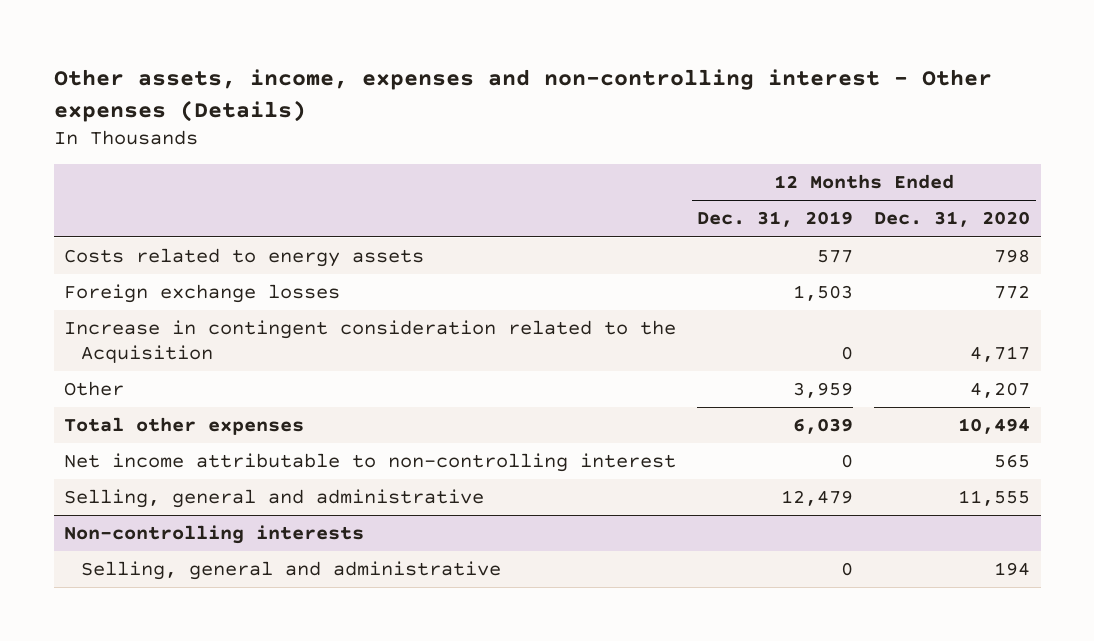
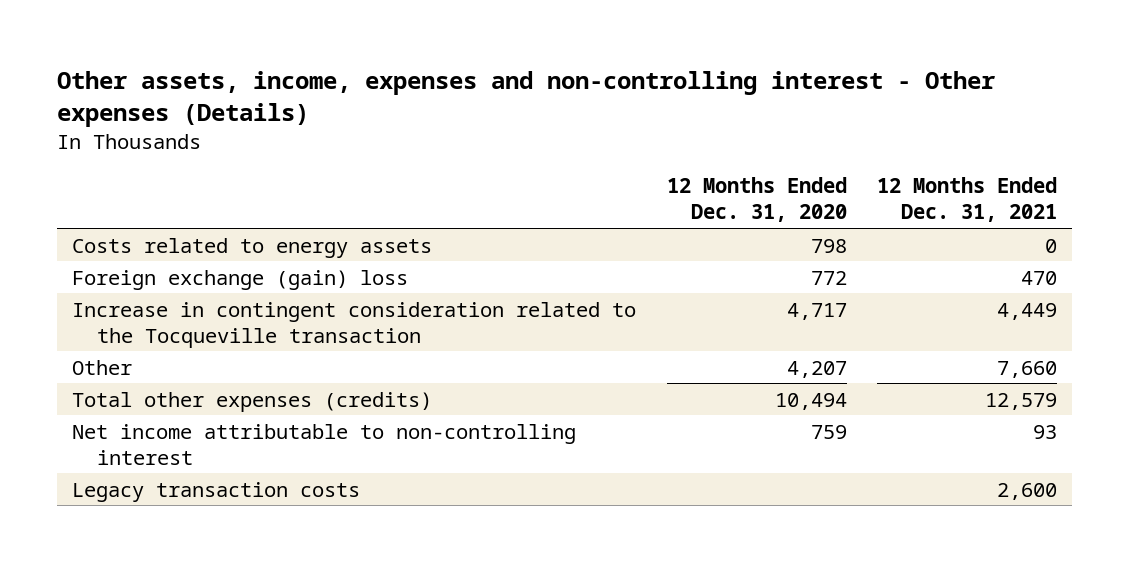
[697,211,854,228] Dec. 31, 2019 -> none
none -> [877,177,1058,223] 12 Months Ended Dec. 31, 2021
[64,284,341,304] Foreign exchange losses -> [72,269,409,290] Foreign exchange (gain) loss
[64,320,677,364] Increase in contingent consideration related to the Acquisition -> [72,301,637,348] Increase in contingent consideration related to the Tocqueville transaction
[64,489,485,509] Selling, general and administrative -> none
[64,525,365,545] Non-controlling interests -> none
[81,561,502,581] Selling, general and administrative -> none
[64,417,305,436] Total other expenses -> [72,391,433,412] Total other expenses (credits)
[994,454,1031,469] 565 -> [810,424,847,439] 759
none -> [72,481,361,502] Legacy transaction costs

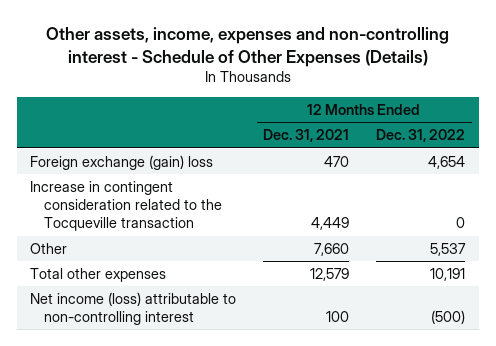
[56,70,995,128] Other assets, income, expenses and non-controlling interest - Other expenses (Details) -> [45,26,449,67] Other assets, income, expenses and non-controlling interest - Schedule of Other Expenses (Details)
[666,177,847,223] 12 Months Ended Dec. 31, 2020 -> none
none -> [376,129,466,143] Dec. 31, 2022
[72,237,433,258] Costs related to energy assets -> none
[72,481,361,502] Legacy transaction costs -> none
[72,391,433,412] Total other expenses (credits) -> [30,268,167,283] Total other expenses
[72,423,577,465] Net income attributable to non-controlling interest -> [30,292,237,326] Net income (loss) attributable to non-controlling interest
[1033,424,1058,439] 93 -> [326,311,350,323] 100

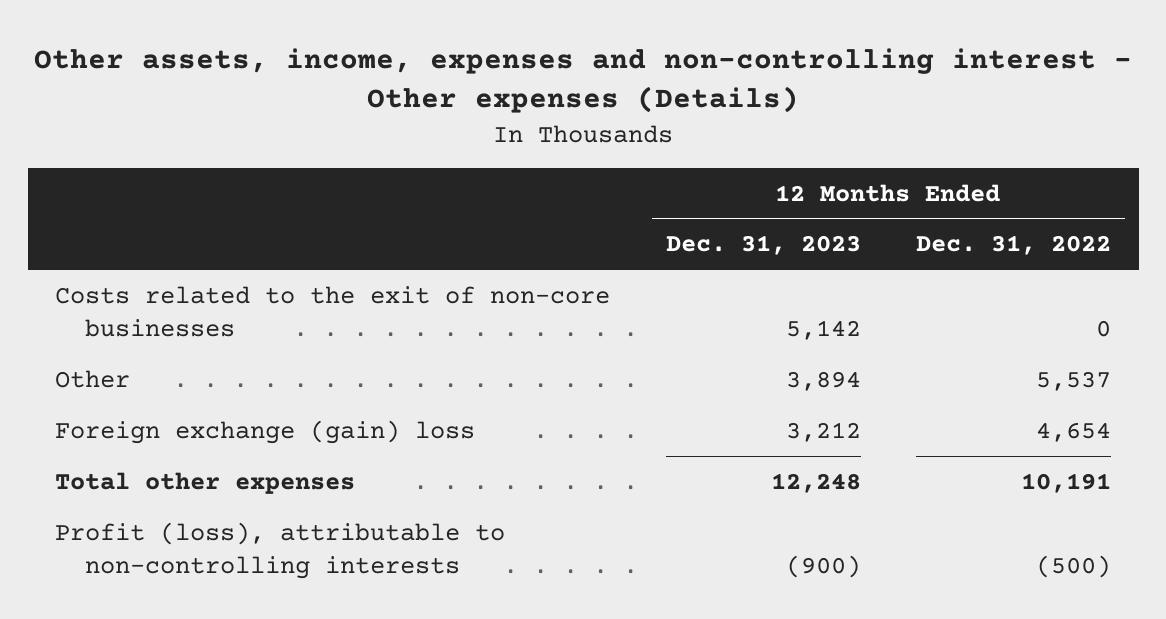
[45,26,449,67] Other assets, income, expenses and non-controlling interest - Schedule of Other Expenses (Details) -> [34,47,1133,114] Other assets, income, expenses and non-controlling interest - Other expenses (Details)
[263,129,350,143] Dec. 31, 2021 -> none
none -> [665,235,861,256] Dec. 31, 2023
[30,181,223,232] Increase in contingent consideration related to the Tocqueville transaction -> none
none -> [55,285,611,337] Costs related to the exit of non-core businesses
[30,155,214,171] Foreign exchange (gain) loss -> [55,419,476,444] Foreign exchange (gain) loss
[30,292,237,326] Net income (loss) attributable to non-controlling interest -> [55,521,506,579] Profit (loss), attributable to non-controlling interests

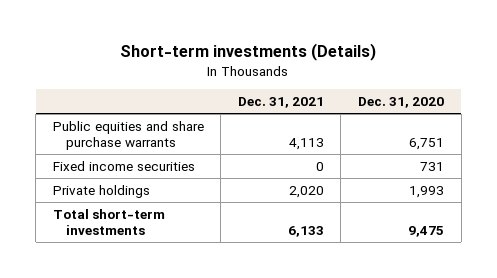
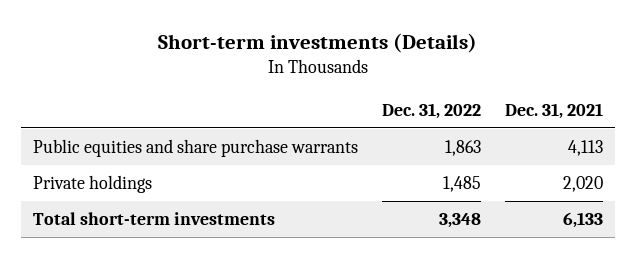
[358,97,445,109] Dec. 31, 2020 -> none
none -> [381,102,481,119] Dec. 31, 2022
[52,160,195,171] Fixed income securities -> none

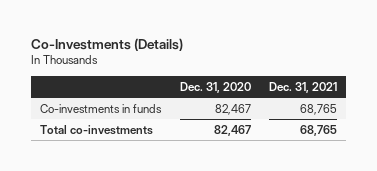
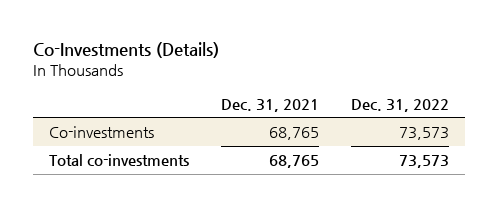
[179,81,251,93] Dec. 31, 2020 -> none
none -> [350,98,449,112] Dec. 31, 2022
[39,103,162,113] Co-investments in funds -> [48,126,154,139] Co-investments

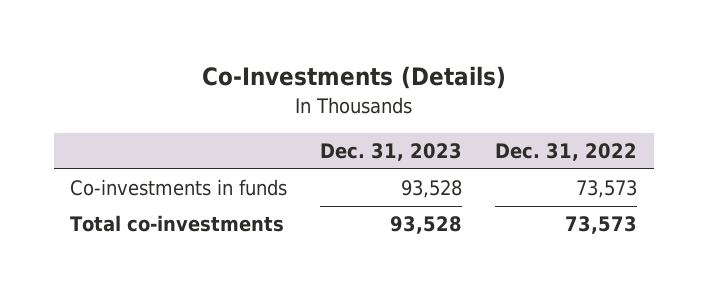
[220,98,319,112] Dec. 31, 2021 -> none
none -> [320,143,463,162] Dec. 31, 2023
[48,126,154,139] Co-investments -> [70,179,288,197] Co-investments in funds

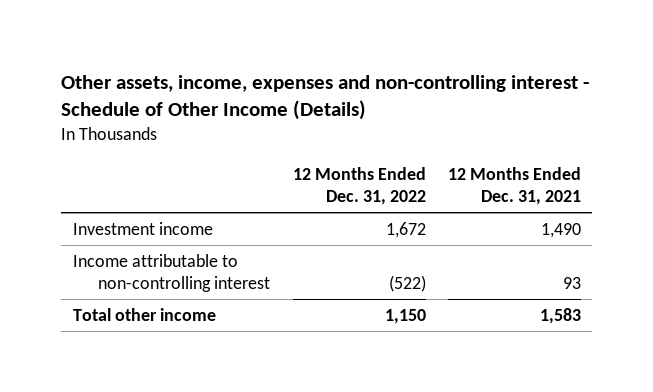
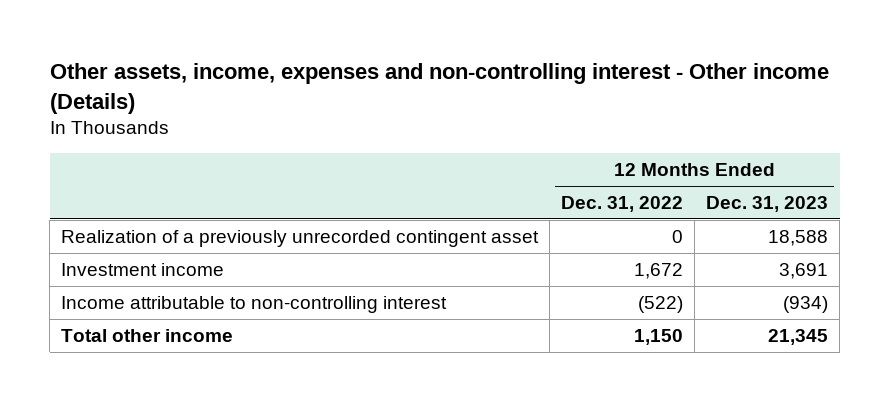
[61,74,590,121] Other assets, income, expenses and non-controlling interest - Schedule of Other Income (Details) -> [49,63,829,114] Other assets, income, expenses and non-controlling interest - Other income (Details)
[447,166,581,205] 12 Months Ended Dec. 31, 2021 -> none
none -> [706,196,829,213] Dec. 31, 2023
none -> [61,229,540,247] Realization of a previously unrecorded contingent asset

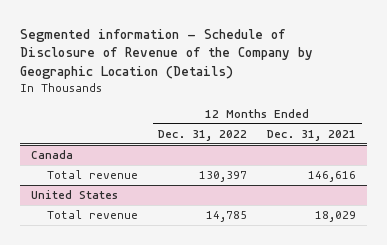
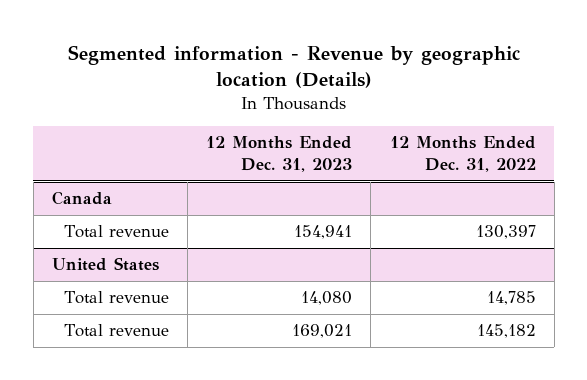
[20,28,314,79] Segmented information - Schedule of Disclosure of Revenue of the Company by Geographic Location (Details) -> [67,44,520,88] Segmented information - Revenue by geographic location (Details)
[267,129,357,141] Dec. 31, 2021 -> none
none -> [206,136,353,173] 12 Months Ended Dec. 31, 2023
none -> [64,324,170,338] Total revenue

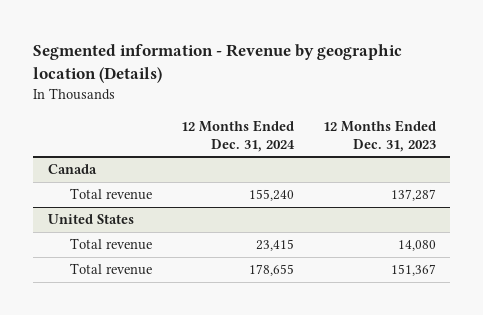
[389,136,536,173] 12 Months Ended Dec. 31, 2022 -> none
none -> [180,120,295,152] 12 Months Ended Dec. 31, 2024
[294,225,353,240] 154,941 -> [390,189,436,202] 137,287
[292,324,353,339] 169,021 -> [390,264,436,277] 151,367

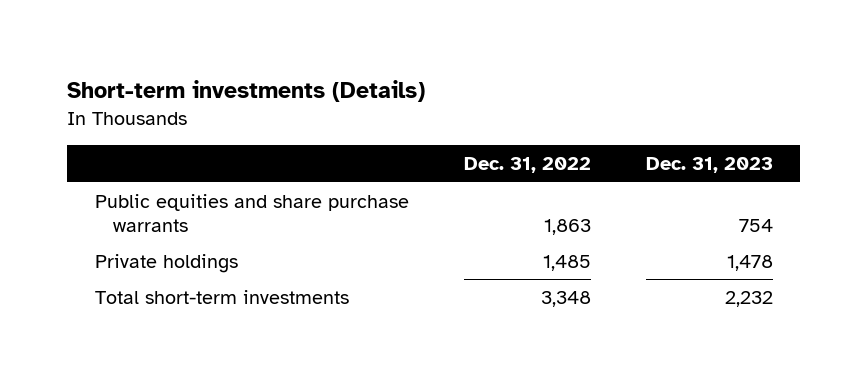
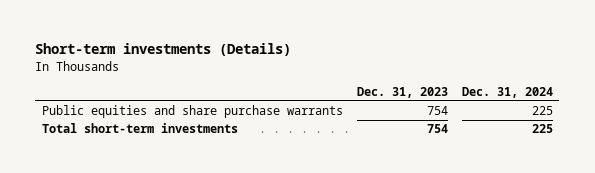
[463,157,591,174] Dec. 31, 2022 -> none
none -> [461,87,553,99] Dec. 31, 2024
[94,253,238,273] Private holdings -> none
[724,290,773,307] 2,232 -> [426,124,448,134] 754

